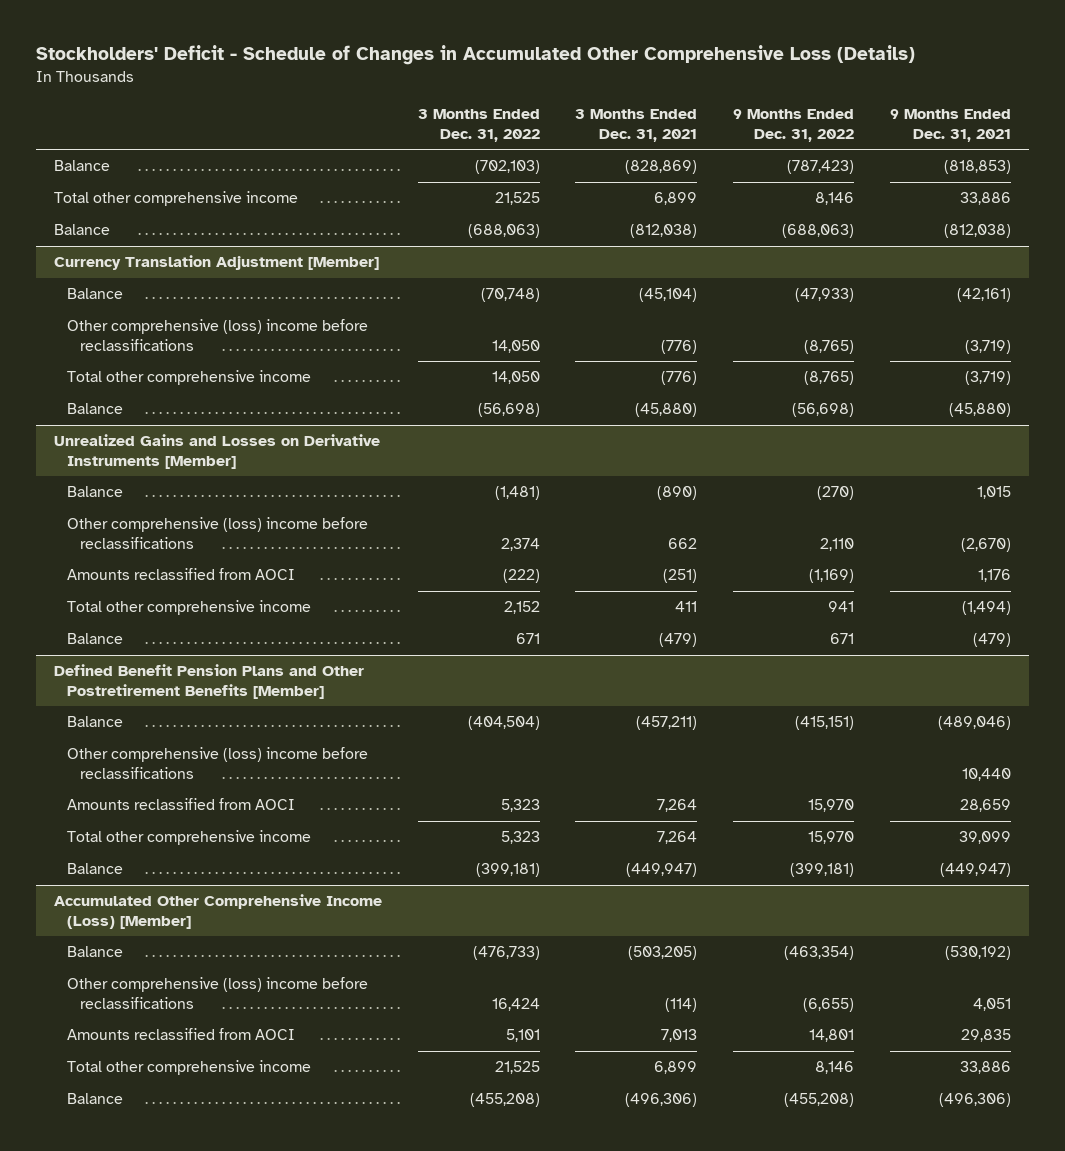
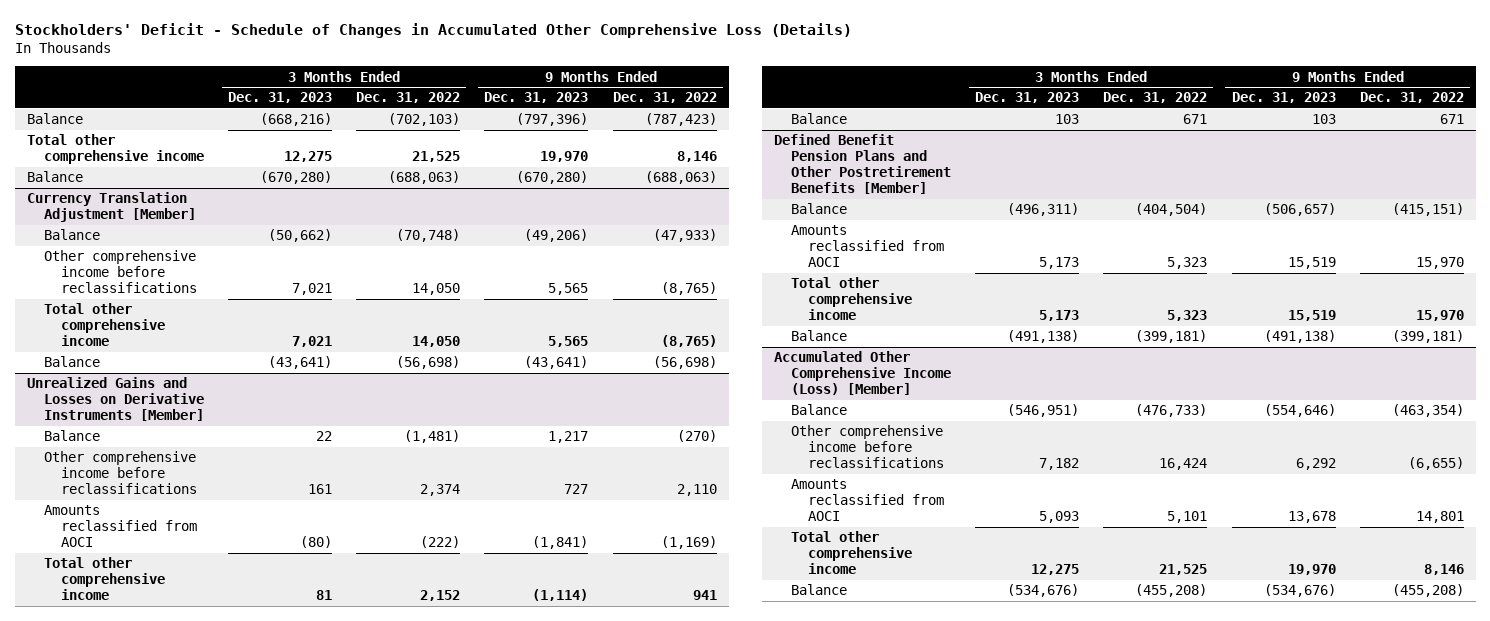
[575,109,698,143] 3 Months Ended Dec. 31, 2021 -> none
[890,109,1012,143] 9 Months Ended Dec. 31, 2021 -> none
none -> [228,92,333,104] Dec. 31, 2023
none -> [484,92,589,104] Dec. 31, 2023
[66,319,368,351] Other comprehensive (loss) income before reclassifications -> [44,250,198,294] Other comprehensive income before reclassifications
[66,517,368,549] Other comprehensive (loss) income before reclassifications -> [44,451,198,495] Other comprehensive income before reclassifications
[66,747,368,779] Other comprehensive (loss) income before reclassifications -> none
[66,977,368,1009] Other comprehensive (loss) income before reclassifications -> [791,425,945,469] Other comprehensive income before reclassifications

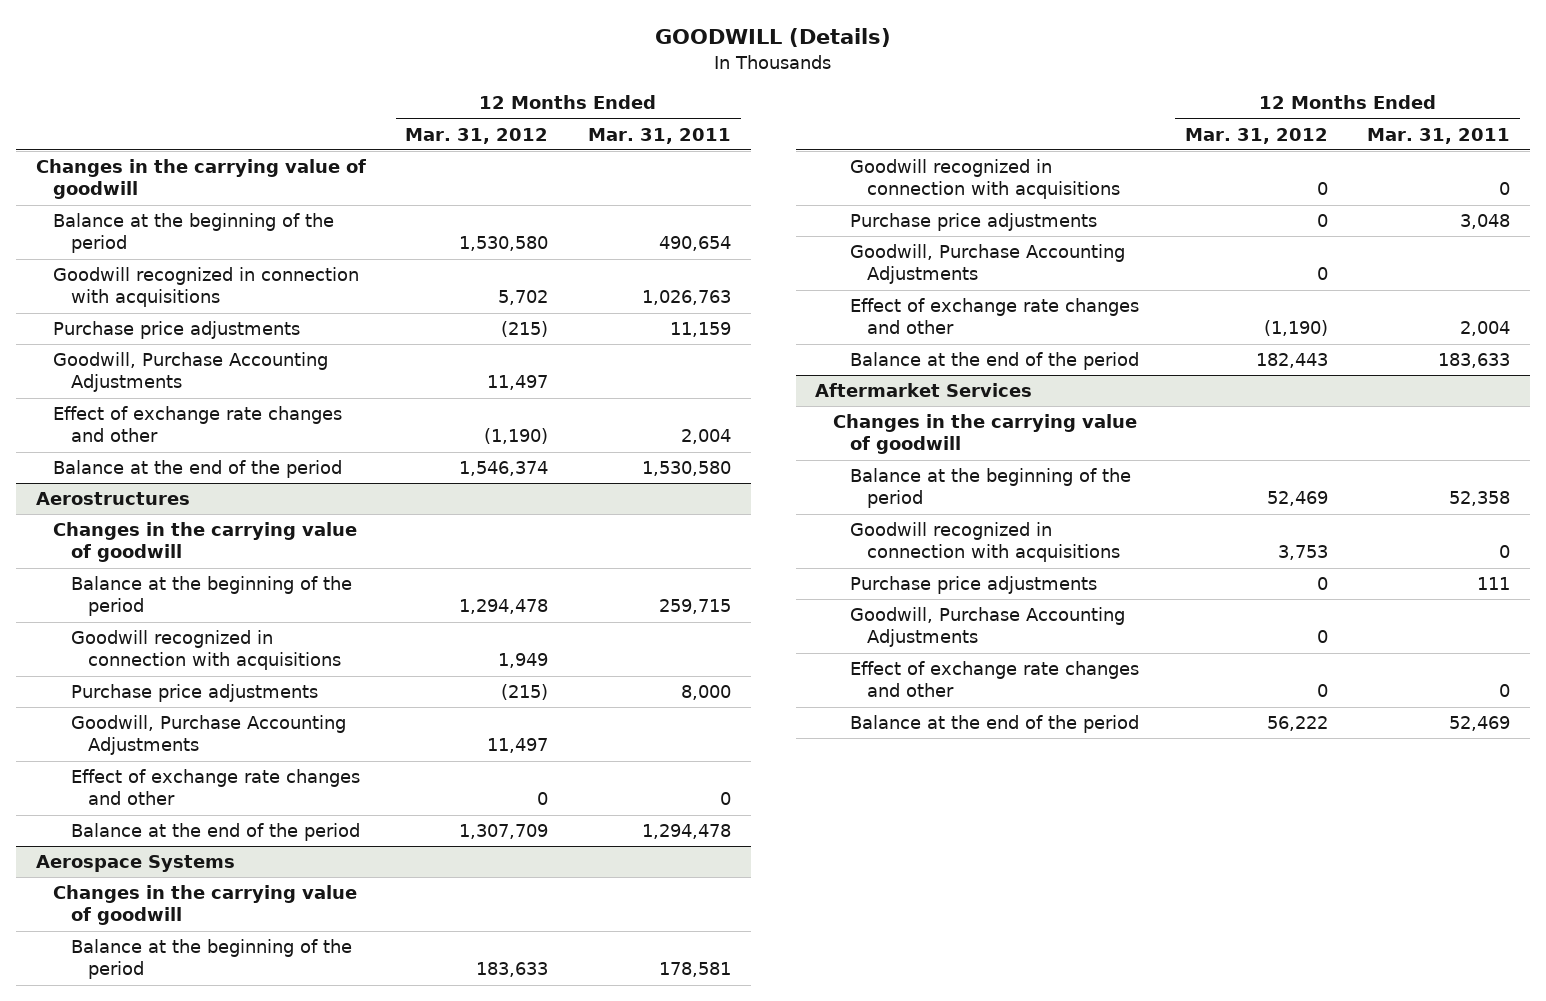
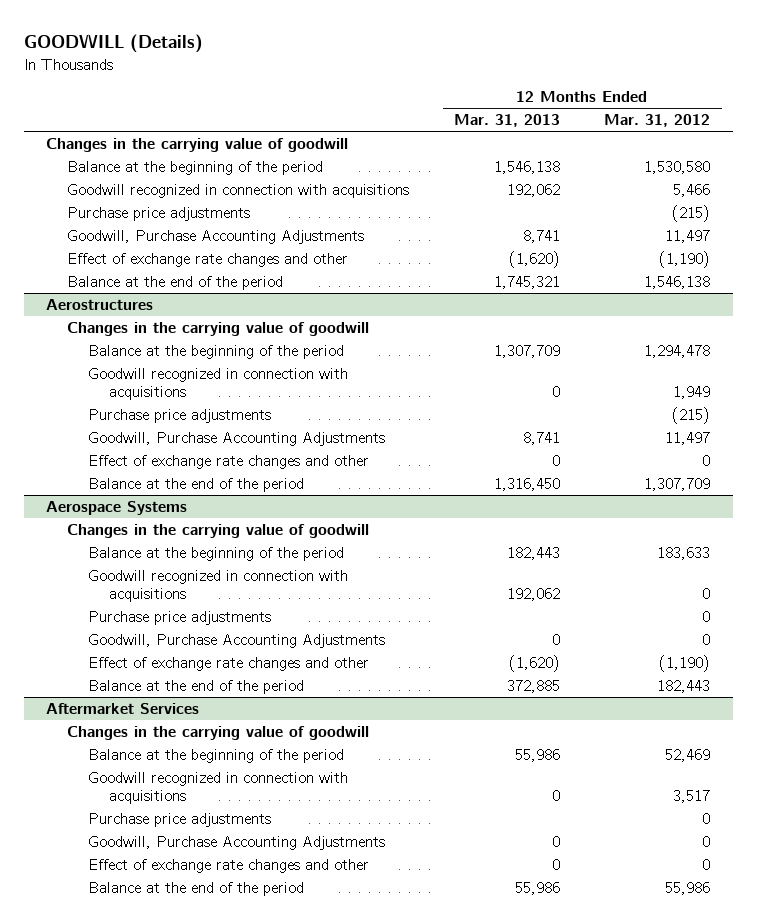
[587,127,731,144] Mar. 31, 2011 -> none
none -> [453,114,560,128] Mar. 31, 2013
[498,290,549,306] 5,702 -> [673,183,711,197] 5,466
[459,461,549,477] 1,546,374 -> [644,275,711,289] 1,546,138
[1277,545,1328,561] 3,753 -> [673,790,711,804] 3,517
[1266,716,1328,732] 56,222 -> [665,881,711,895] 55,986

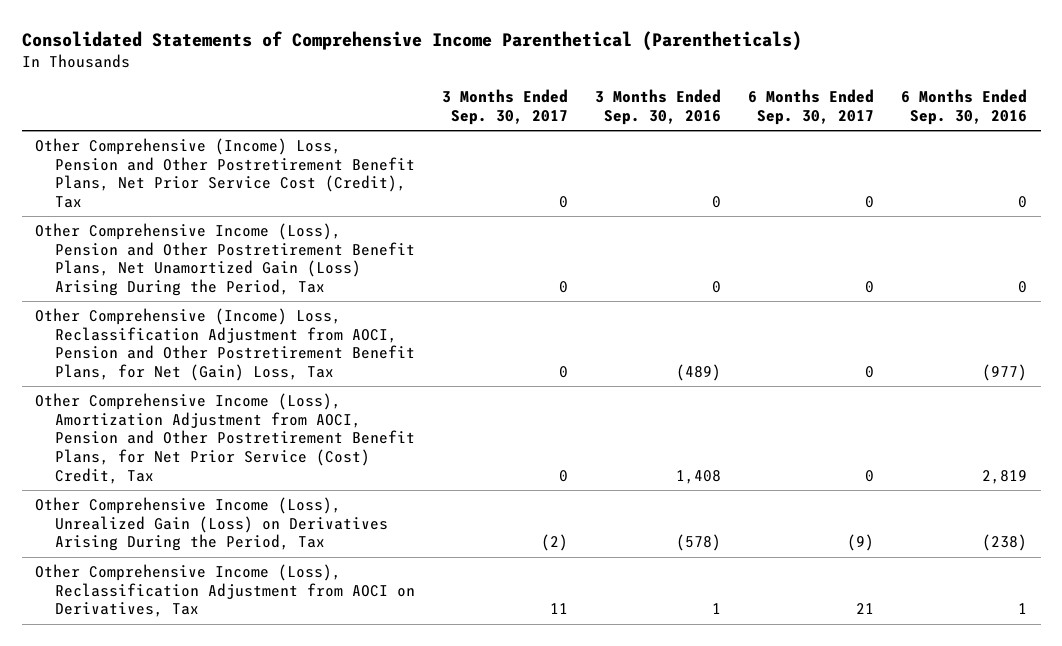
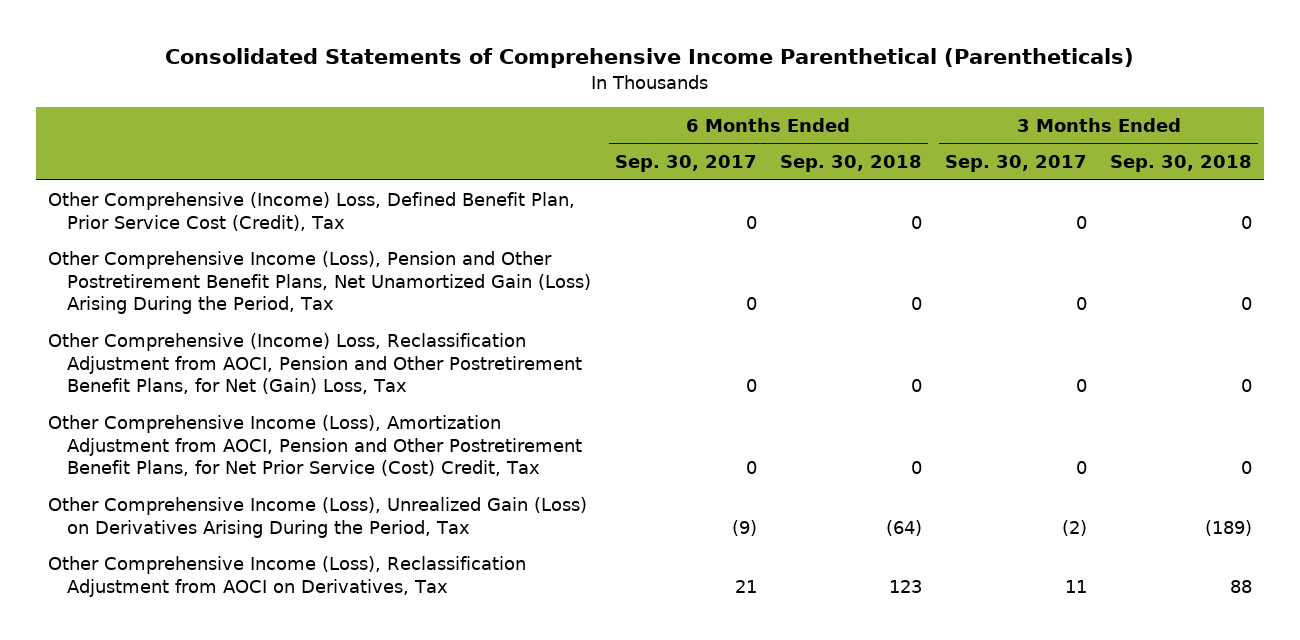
[594,89,721,126] 3 Months Ended Sep. 30, 2016 -> none
[901,89,1028,126] 6 Months Ended Sep. 30, 2016 -> none
none -> [779,155,922,173] Sep. 30, 2018
none -> [1110,155,1253,173] Sep. 30, 2018
[35,137,415,209] Other Comprehensive (Income) Loss, Pension and Other Postretirement Benefit Plans, Net Prior Service Cost (Credit), Tax -> [48,191,576,231] Other Comprehensive (Income) Loss, Defined Benefit Plan, Prior Service Cost (Credit), Tax

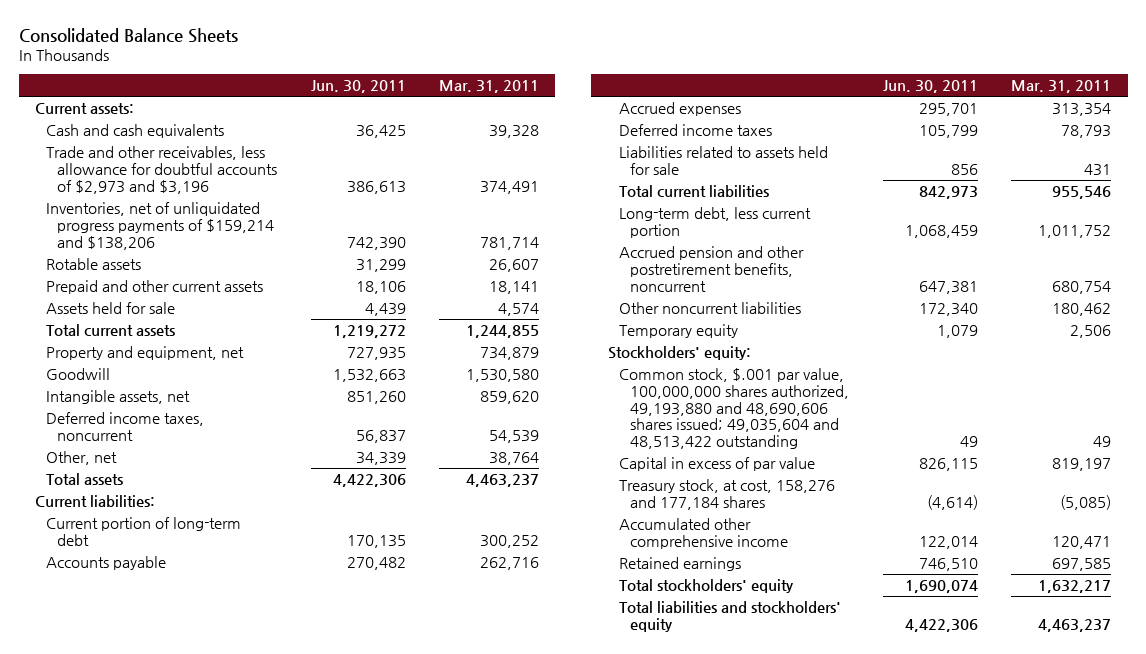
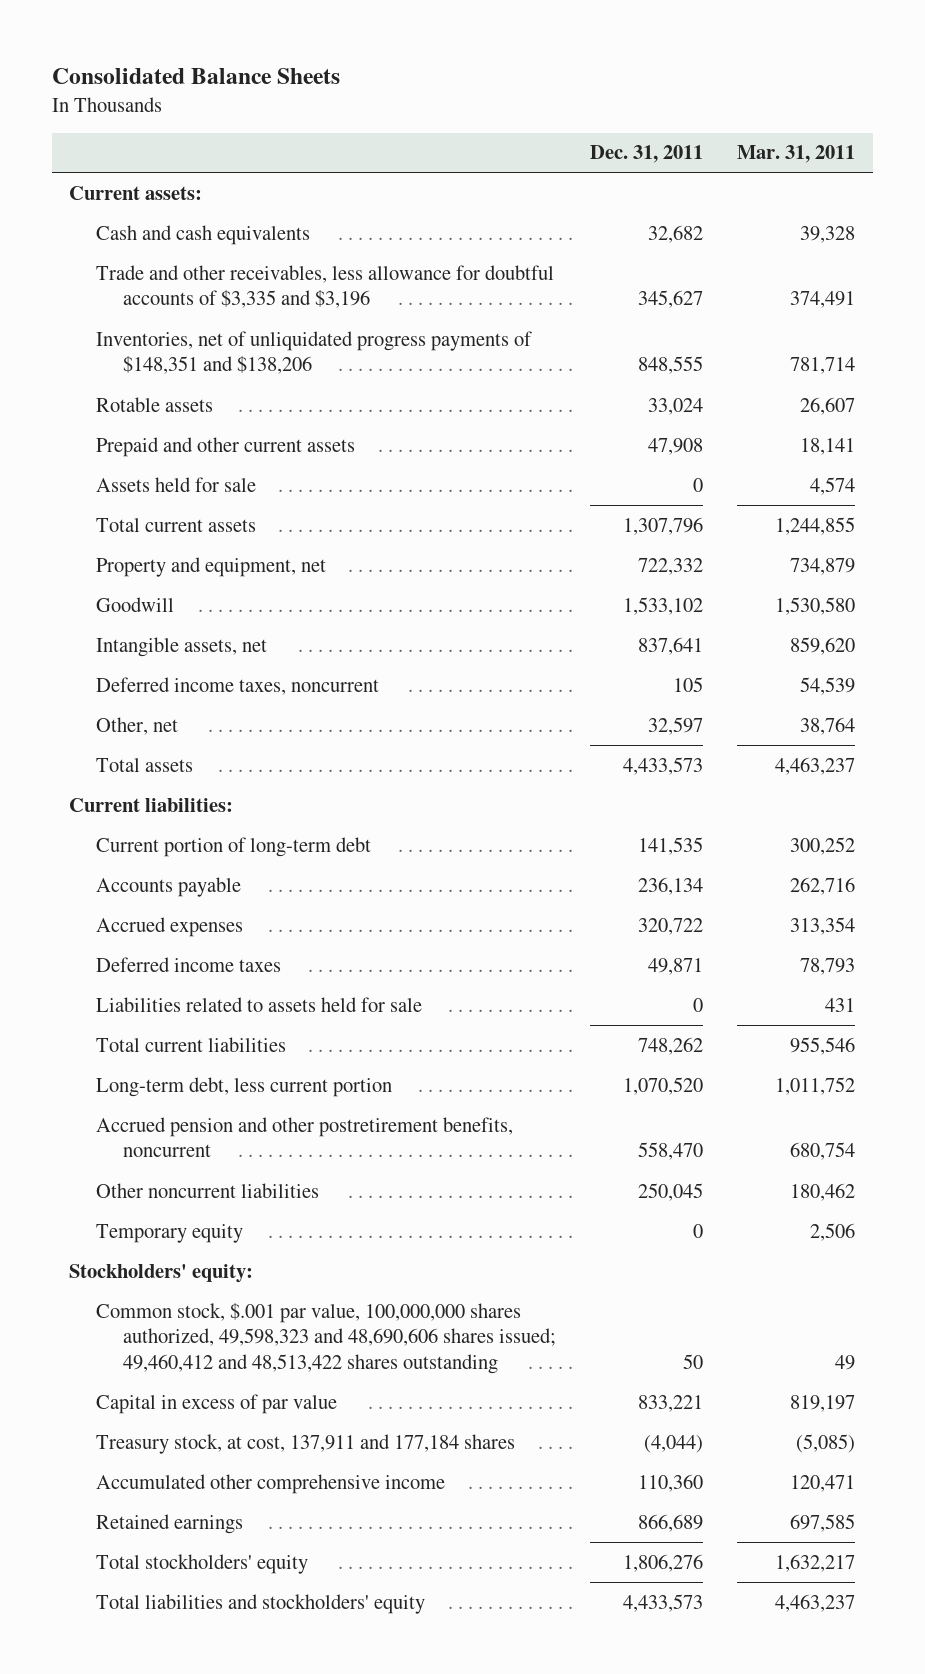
[310,80,406,94] Jun. 30, 2011 -> none
none -> [590,145,704,164] Dec. 31, 2011
[46,145,278,194] Trade and other receivables, less allowance for doubtful accounts of $2,973 and $3,196 -> [96,264,555,309] Trade and other receivables, less allowance for doubtful accounts of $3,335 and $3,196
[46,201,275,250] Inventories, net of unliquidated progress payments of $159,214 and $138,206 -> [96,330,533,375] Inventories, net of unliquidated progress payments of $148,351 and $138,206
[618,367,849,450] Common stock, $.001 par value, 100,000,000 shares authorized, 49,193,880 and 48,690,606 shares issued; 49,035,604 and 48,513,422 outstanding -> [96,1302,557,1375] Common stock, $.001 par value, 100,000,000 shares authorized, 49,598,323 and 48,690,606 shares issued; 49,460,412 and 48,513,422 shares outstanding
[618,478,835,510] Treasury stock, at cost, 158,276 and 177,184 shares -> [96,1433,516,1454] Treasury stock, at cost, 137,911 and 177,184 shares

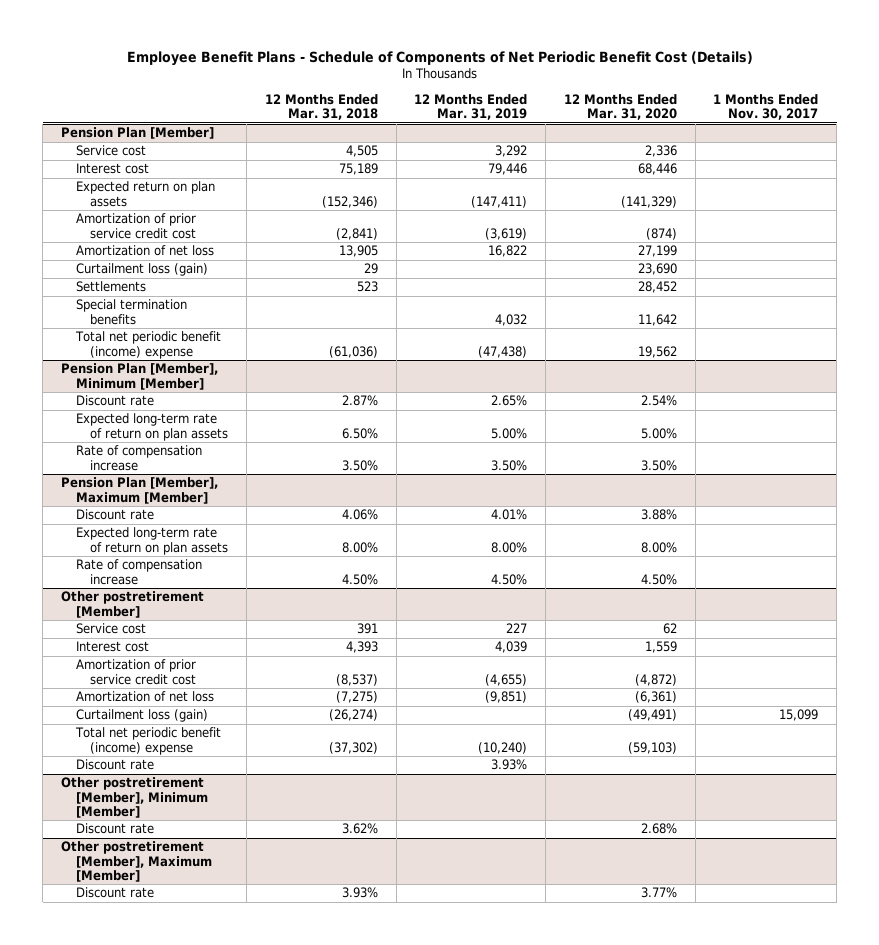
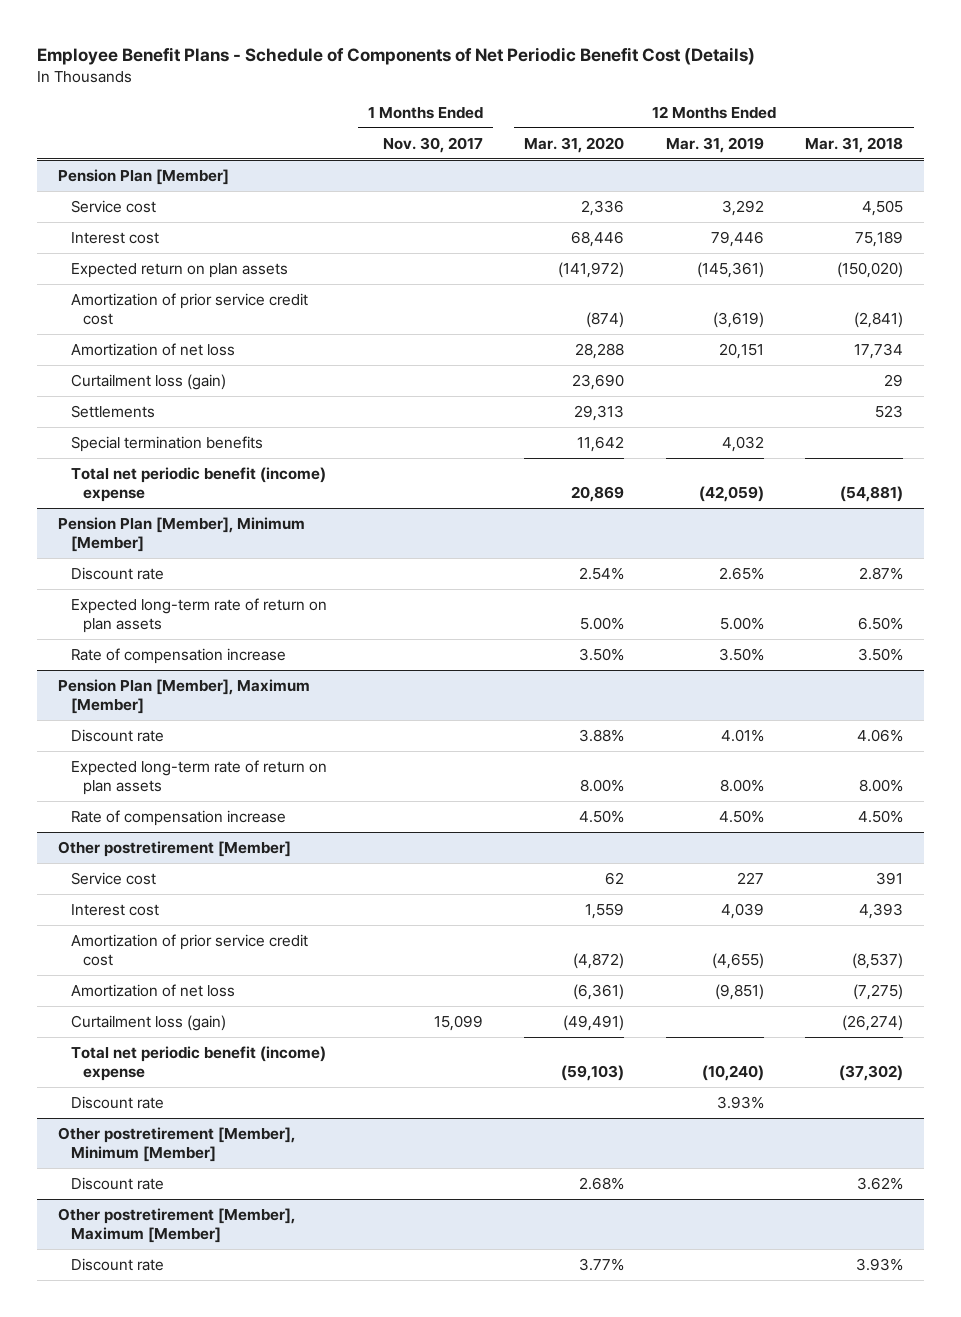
[321,195,378,208] (152,346) -> [837,261,904,278] (150,020)
[471,195,528,208] (147,411) -> [696,261,764,278] (145,361)
[620,195,677,208] (141,329) -> [558,261,625,278] (141,972)
[338,245,378,258] 13,905 -> [854,342,904,359] 17,734
[488,245,528,258] 16,822 -> [718,342,764,359] 20,151
[637,245,677,258] 27,199 -> [575,342,625,359] 28,288
[637,281,677,294] 28,452 -> [574,404,625,421] 29,313
[328,345,378,358] (61,036) -> [840,486,904,503] (54,881)
[478,345,528,358] (47,438) -> [698,486,764,503] (42,059)
[637,345,677,358] 19,562 -> [571,486,625,503] 20,869

